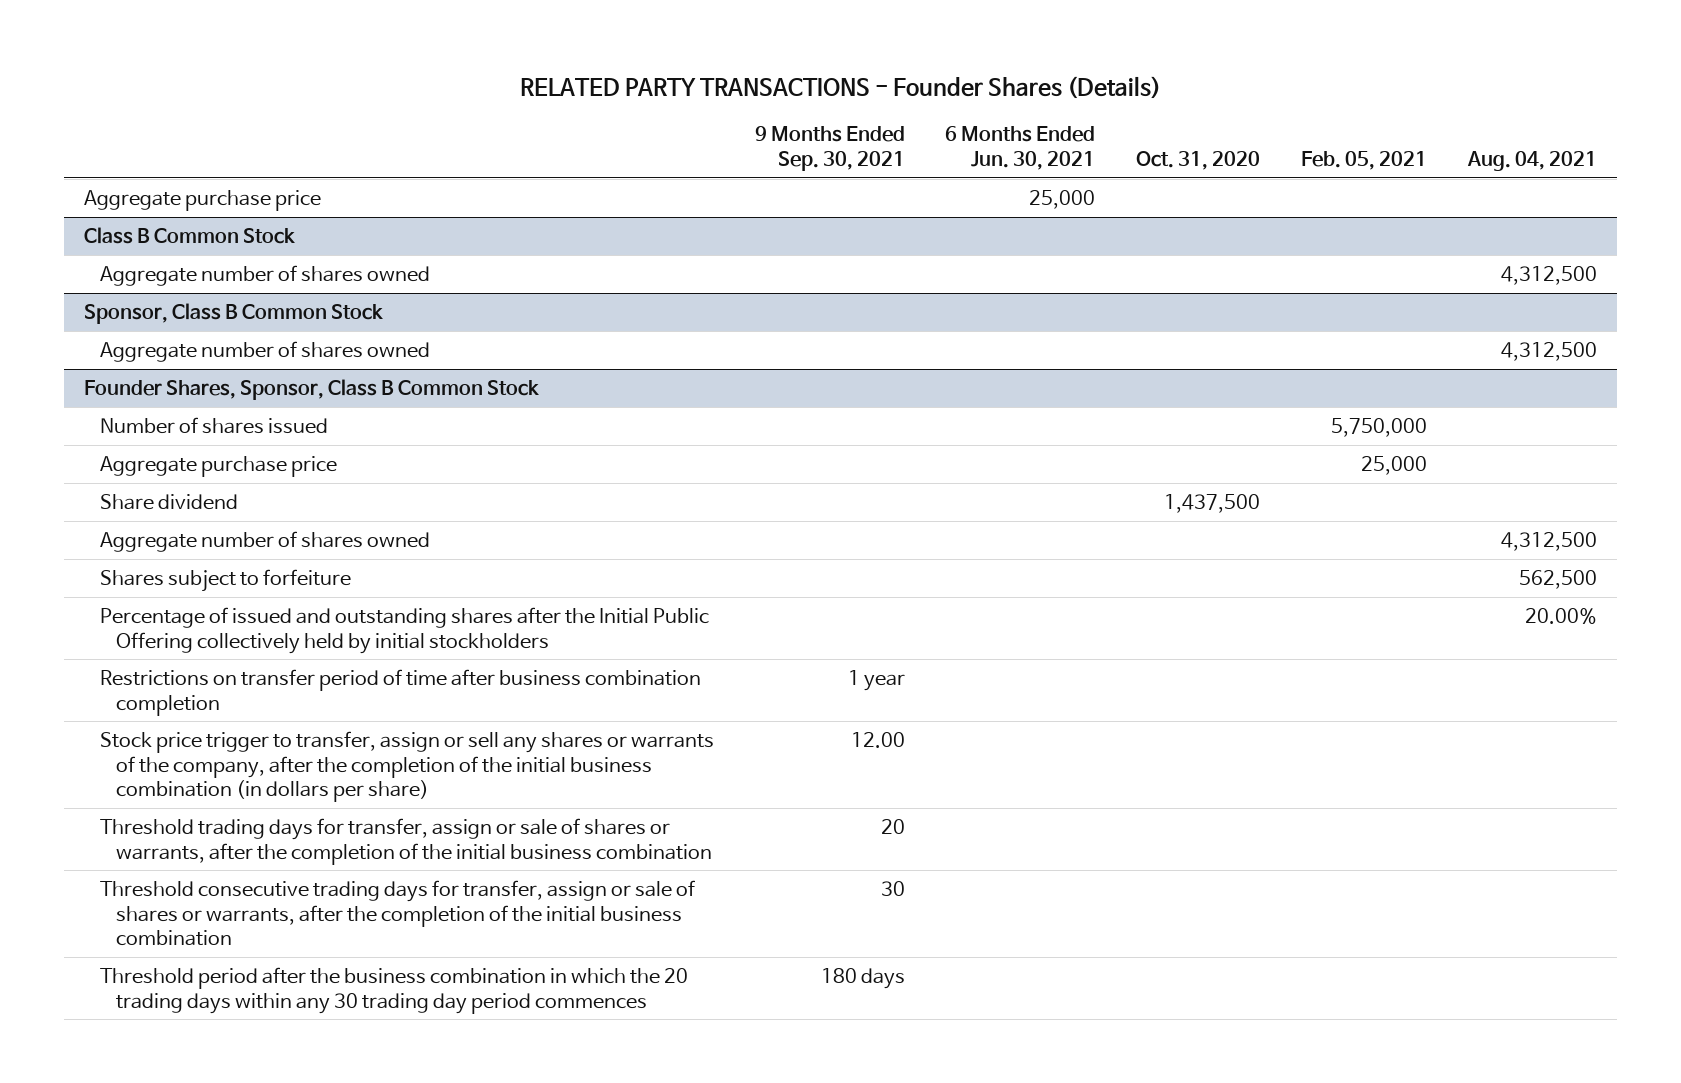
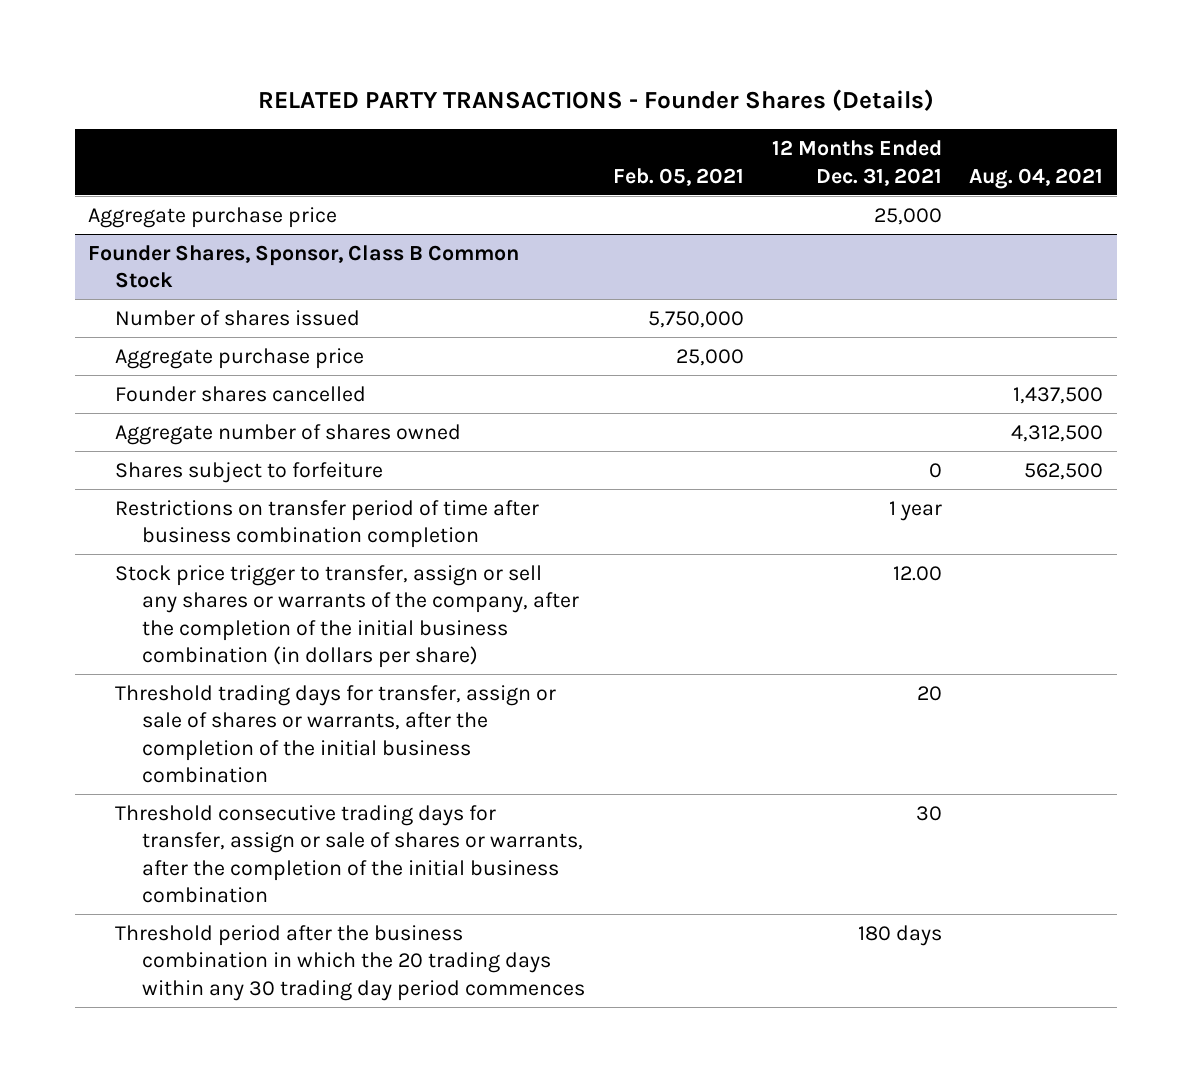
[754,126,905,171] 9 Months Ended Sep. 30, 2021 -> none
[945,126,1096,170] 6 Months Ended Jun. 30, 2021 -> none
[1136,150,1261,170] Oct. 31, 2020 -> none
none -> [771,140,942,186] 12 Months Ended Dec. 31, 2021
[83,227,295,245] Class B Common Stock -> none
[99,265,430,287] Aggregate number of shares owned -> none
[83,303,383,325] Sponsor, Class B Common Stock -> none
[99,341,430,363] Aggregate number of shares owned -> none
[99,494,238,511] Share dividend -> none
none -> [115,385,367,402] Founder shares cancelled
[99,607,709,654] Percentage of issued and outstanding shares after the Initial Public Offering collectively held by initial stockholders -> none

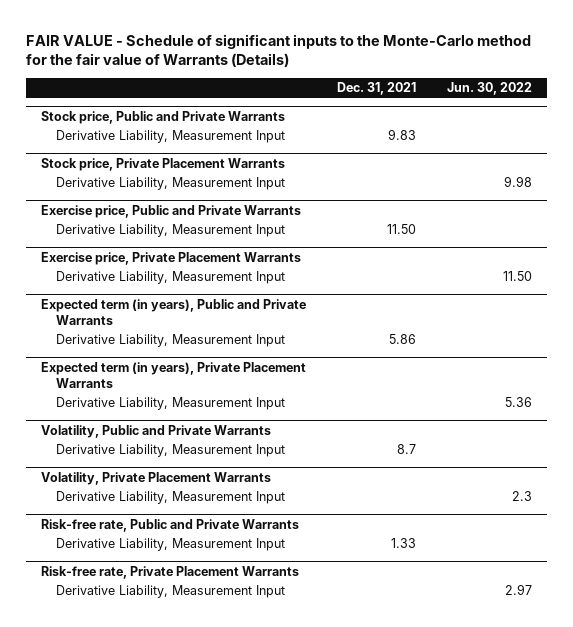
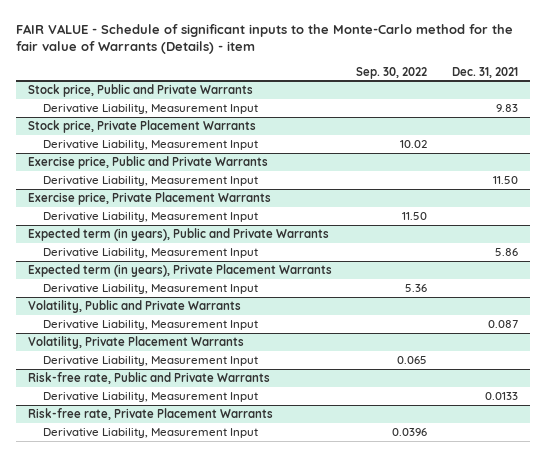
[26,33,532,68] FAIR VALUE - Schedule of significant inputs to the Monte-Carlo method for the fair value of Warrants (Details) -> [16,23,514,55] FAIR VALUE - Schedule of significant inputs to the Monte-Carlo method for the fair value of Warrants (Details) - item
[446,82,532,96] Jun. 30, 2022 -> none
none -> [356,66,428,79] Sep. 30, 2022
[397,444,417,455] 8.7 -> [487,319,518,328] 0.087
[391,538,417,549] 1.33 -> [484,391,518,400] 0.0133

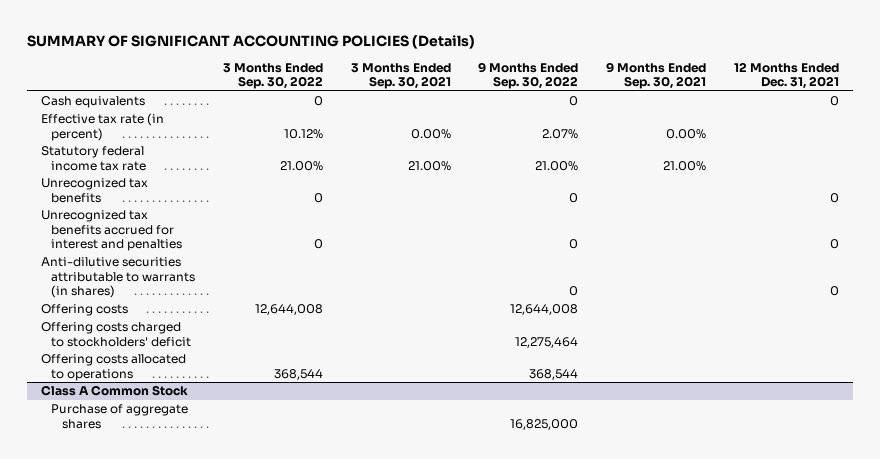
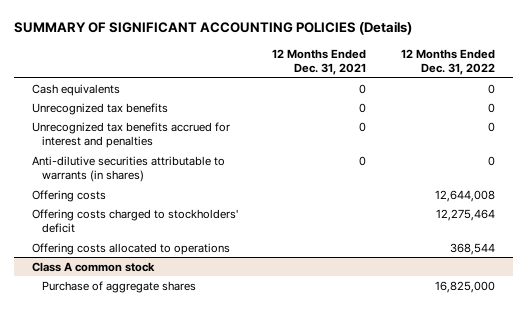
[223,62,324,90] 3 Months Ended Sep. 30, 2022 -> none
[350,62,451,90] 3 Months Ended Sep. 30, 2021 -> none
[478,61,579,90] 9 Months Ended Sep. 30, 2022 -> none
[606,61,707,90] 9 Months Ended Sep. 30, 2021 -> none
none -> [401,48,496,76] 12 Months Ended Dec. 31, 2022
[40,113,164,141] Effective tax rate (in percent) -> none
[40,146,147,171] Statutory federal income tax rate -> none
[40,385,188,397] Class A Common Stock -> [31,261,155,272] Class A common stock

